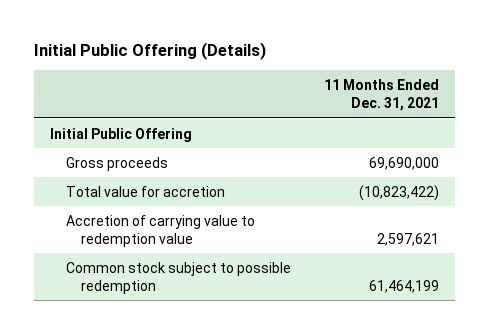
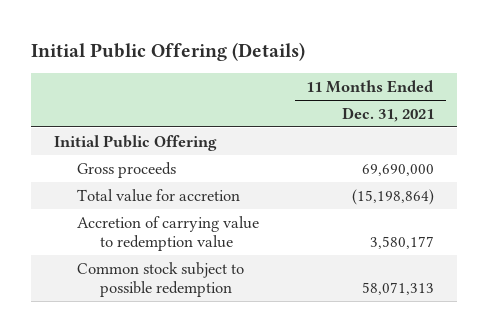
[358,184,439,201] (10,823,422) -> [351,188,434,205] (15,198,864)
[376,232,439,246] 2,597,621 -> [369,236,434,250] 3,580,177
[368,279,439,293] 61,464,199 -> [361,282,434,296] 58,071,313

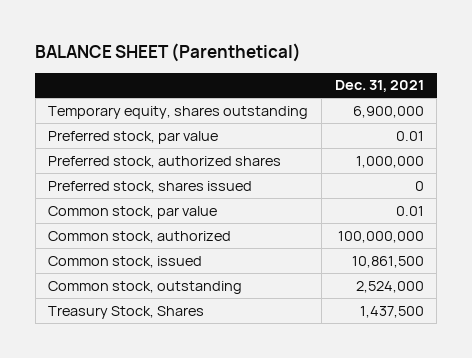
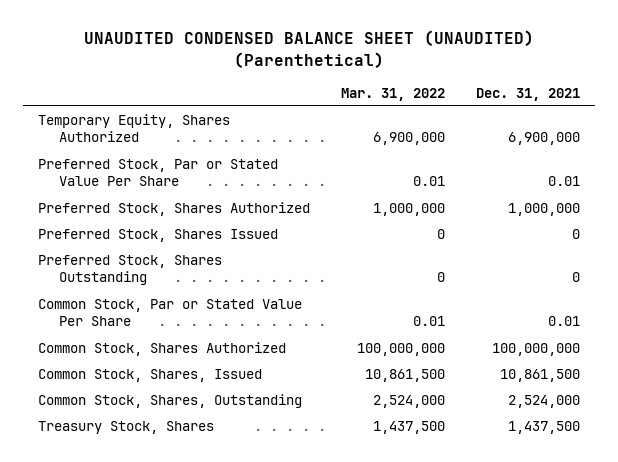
[35,42,302,62] BALANCE SHEET (Parenthetical) -> [84,30,535,68] UNAUDITED CONDENSED BALANCE SHEET (UNAUDITED) (Parenthetical)
none -> [341,87,446,101] Mar. 31, 2022
[48,105,309,119] Temporary equity, shares outstanding -> [38,114,231,143] Temporary Equity, Shares Authorized
[48,130,219,144] Preferred stock, par value -> [38,159,279,187] Preferred Stock, Par or Stated Value Per Share
[48,155,282,168] Preferred stock, authorized shares -> [38,202,311,217] Preferred Stock, Shares Authorized
[48,180,253,193] Preferred stock, shares issued -> [38,229,279,243] Preferred Stock, Shares Issued
none -> [38,255,223,286] Preferred Stock, Shares Outstanding
[48,205,218,219] Common stock, par value -> [38,299,303,327] Common Stock, Par or Stated Value Per Share
[48,230,232,243] Common stock, authorized -> [38,342,287,357] Common Stock, Shares Authorized
[48,255,203,268] Common stock, issued -> [38,369,263,383] Common Stock, Shares, Issued
[48,280,243,294] Common stock, outstanding -> [38,394,303,409] Common Stock, Shares, Outstanding

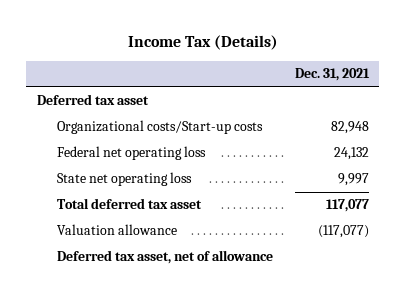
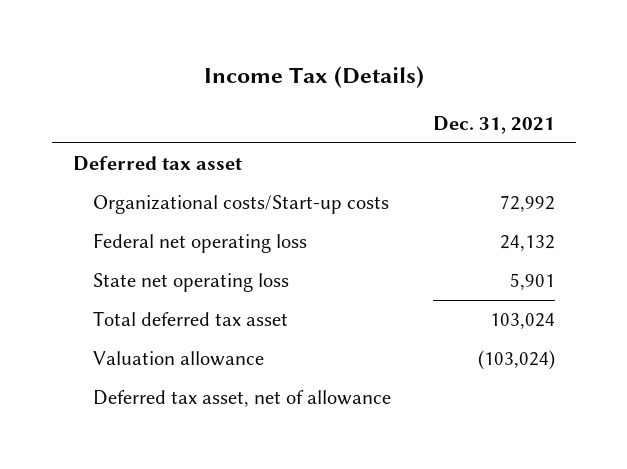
[330,121,369,135] 82,948 -> [499,195,555,213] 72,992
[337,173,369,187] 9,997 -> [509,273,555,291] 5,901
[325,199,369,213] 117,077 -> [489,313,555,330] 103,024
[317,225,369,239] (117,077) -> [477,350,555,371] (103,024)

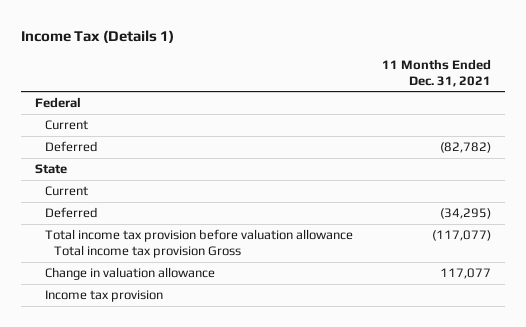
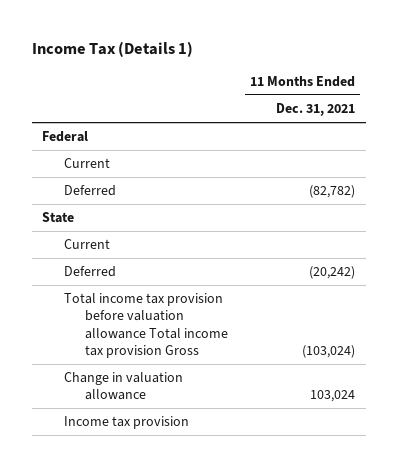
[439,208,491,220] (34,295) -> [309,266,356,280] (20,242)
[431,230,491,242] (117,077) -> [302,344,356,358] (103,024)
[439,268,491,280] 117,077 -> [310,390,356,403] 103,024

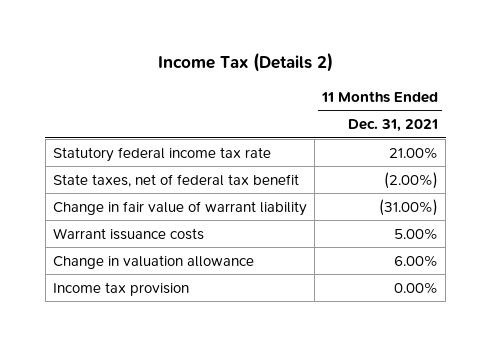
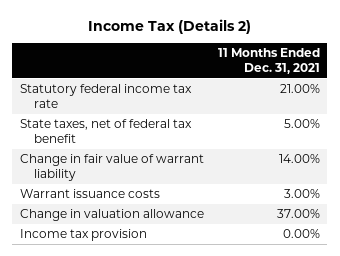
[384,171,439,189] (2.00%) -> [284,119,321,129] 5.00%
[379,198,439,216] (31.00%) -> [279,154,321,164] 14.00%
[394,227,439,240] 5.00% -> [284,189,321,199] 3.00%
[394,254,439,267] 6.00% -> [277,209,321,219] 37.00%

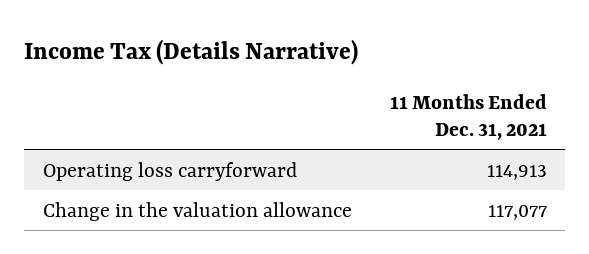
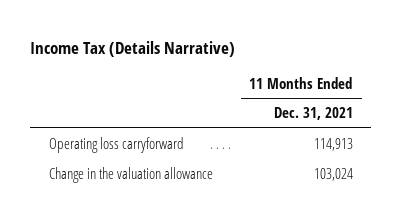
[487,204,547,220] 117,077 -> [313,168,353,182] 103,024

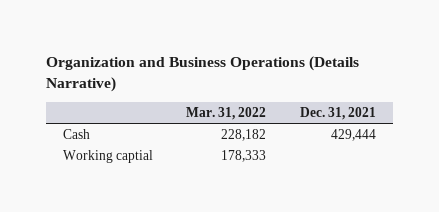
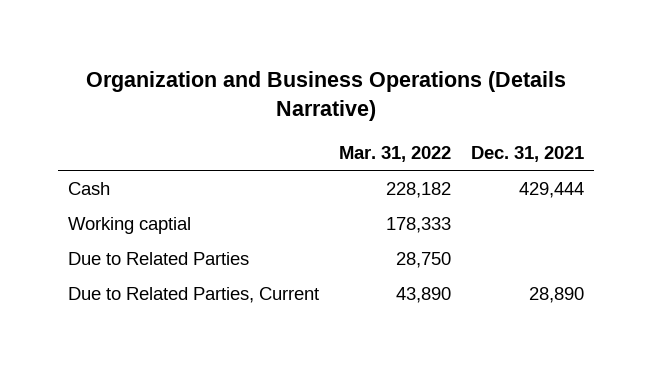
none -> [68,251,250,265] Due to Related Parties
none -> [68,286,320,303] Due to Related Parties, Current

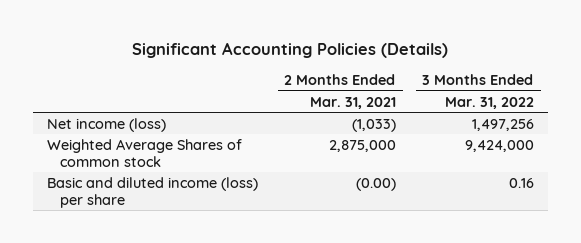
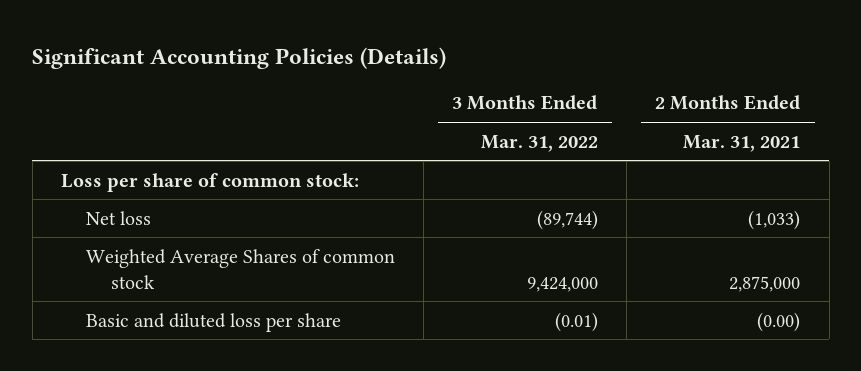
none -> [61,172,360,192] Loss per share of common stock:
[46,117,166,132] Net income (loss) -> [85,210,151,225] Net loss
[471,118,534,131] 1,497,256 -> [536,209,598,230] (89,744)
[46,176,258,208] Basic and diluted income (loss) per share -> [85,312,341,332] Basic and diluted loss per share
[508,177,534,188] 0.16 -> [554,311,598,332] (0.01)

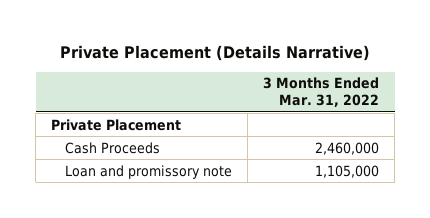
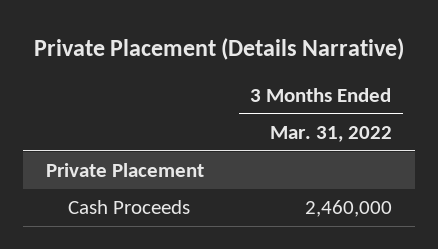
[64,164,232,179] Loan and promissory note -> none

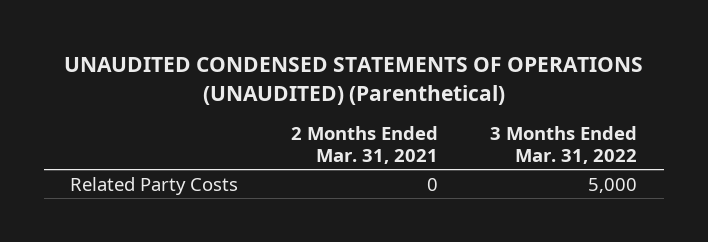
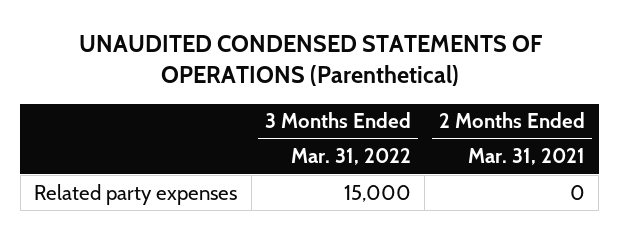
[63,57,643,105] UNAUDITED CONDENSED STATEMENTS OF OPERATIONS (UNAUDITED) (Parenthetical) -> [78,34,542,87] UNAUDITED CONDENSED STATEMENTS OF OPERATIONS (Parenthetical)
[70,176,239,195] Related Party Costs -> [34,183,238,205] Related party expenses
[588,177,638,193] 5,000 -> [344,184,412,202] 15,000

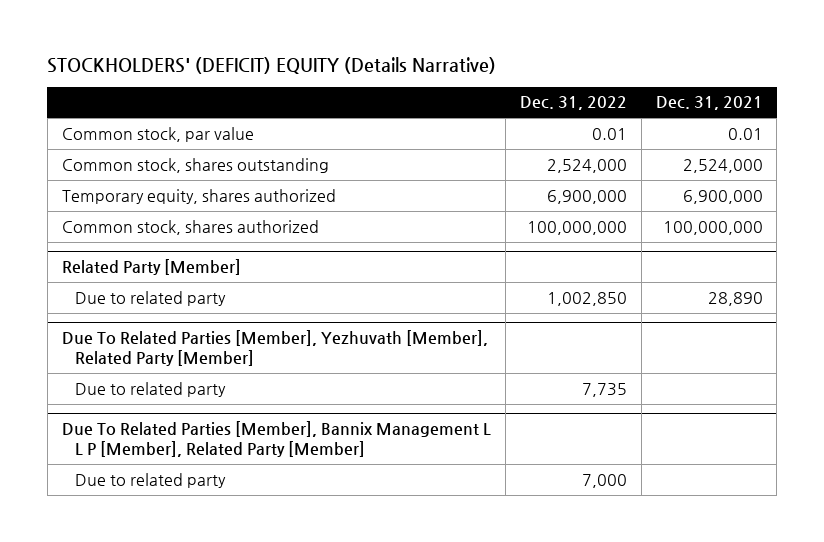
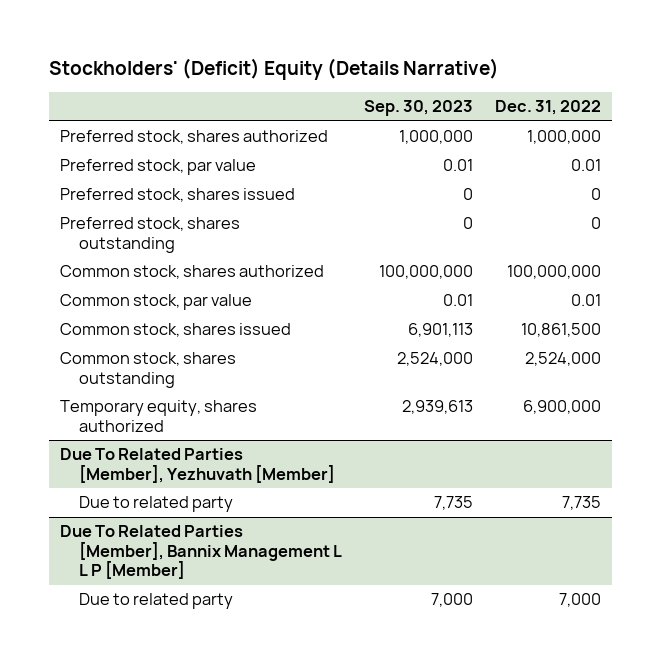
[47,57,497,75] STOCKHOLDERS' (DEFICIT) EQUITY (Details Narrative) -> [49,58,500,81] Stockholders' (Deficit) Equity (Details Narrative)
[655,96,763,111] Dec. 31, 2021 -> none
none -> [363,100,473,117] Sep. 30, 2023
none -> [60,130,329,145] Preferred stock, shares authorized
none -> [60,159,257,176] Preferred stock, par value
none -> [60,188,296,203] Preferred stock, shares issued
none -> [60,217,241,253] Preferred stock, shares outstanding
[61,219,319,235] Common stock, shares authorized -> [60,265,325,280] Common stock, shares authorized
none -> [60,323,292,338] Common stock, shares issued
[61,259,241,276] Related Party [Member] -> none
[75,290,227,306] Due to related party -> none
[61,330,488,366] Due To Related Parties [Member], Yezhuvath [Member], Related Party [Member] -> [60,448,335,483] Due To Related Parties [Member], Yezhuvath [Member]
[61,421,491,457] Due To Related Parties [Member], Bannix Management L L P [Member], Related Party [Member] -> [60,525,342,580] Due To Related Parties [Member], Bannix Management L L P [Member]

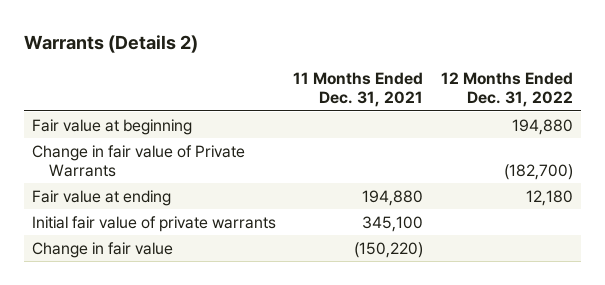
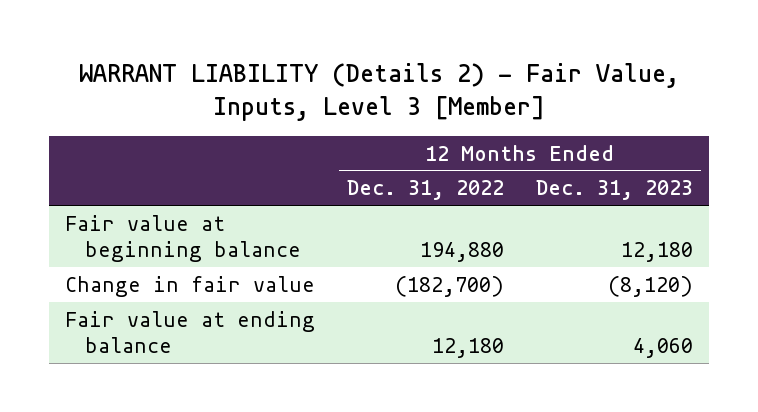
[23,34,198,53] Warrants (Details 2) -> [78,62,679,121] WARRANT LIABILITY (Details 2) - Fair Value, Inputs, Level 3 [Member]
[293,71,424,108] 11 Months Ended Dec. 31, 2021 -> none
none -> [535,180,693,201] Dec. 31, 2023
[32,215,277,232] Initial fair value of private warrants -> none
[32,241,174,258] Change in fair value -> none
[32,118,193,135] Fair value at beginning -> [64,214,302,262] Fair value at beginning balance
[32,144,246,178] Change in fair value of Private Warrants -> [64,275,315,297] Change in fair value
[32,189,172,206] Fair value at ending -> [64,310,315,353] Fair value at ending balance

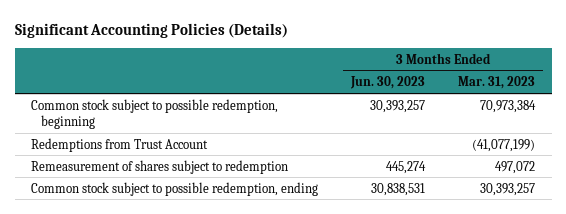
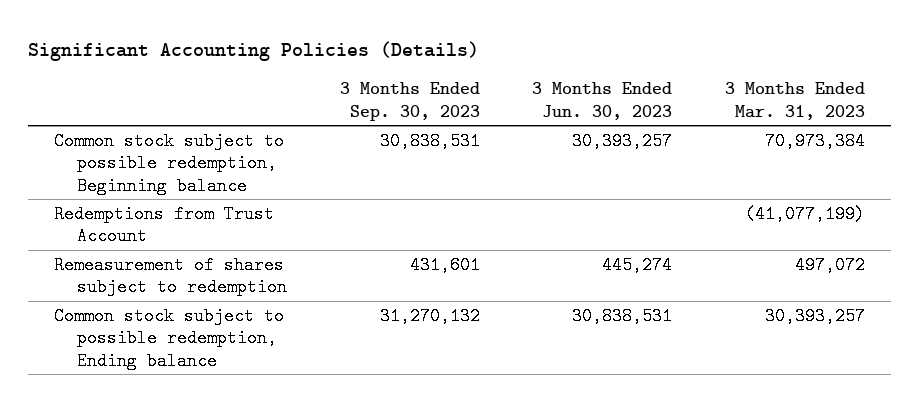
none -> [339,82,480,121] 3 Months Ended Sep. 30, 2023
[31,98,279,130] Common stock subject to possible redemption, beginning -> [53,131,284,195] Common stock subject to possible redemption, Beginning balance
[31,181,319,196] Common stock subject to possible redemption, ending -> [53,306,284,370] Common stock subject to possible redemption, Ending balance

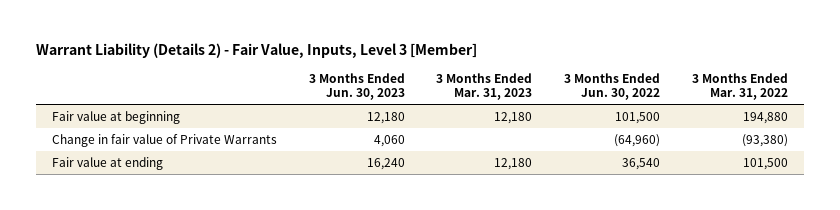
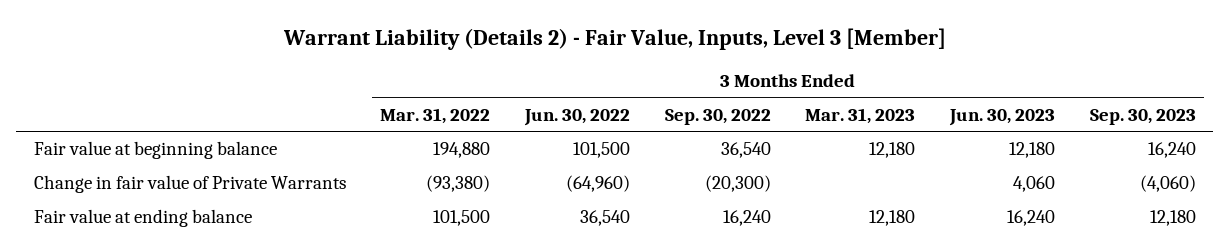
none -> [664,108,771,125] Sep. 30, 2022
none -> [1089,108,1196,125] Sep. 30, 2023
[51,110,180,124] Fair value at beginning -> [33,141,277,160] Fair value at beginning balance
[51,156,163,170] Fair value at ending -> [33,209,252,228] Fair value at ending balance

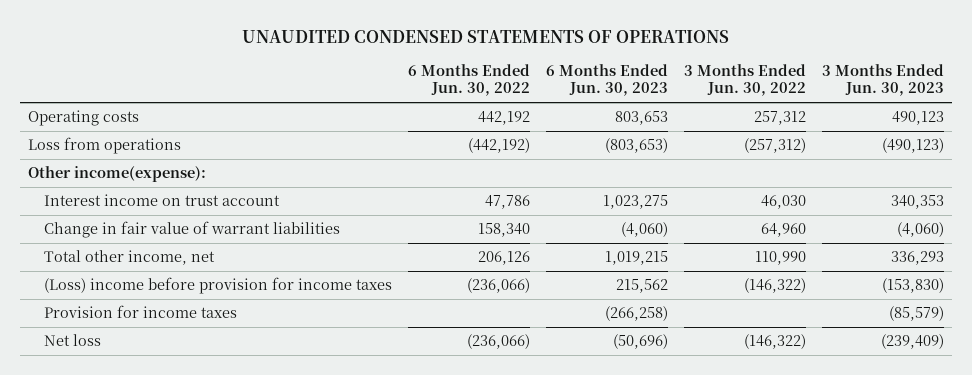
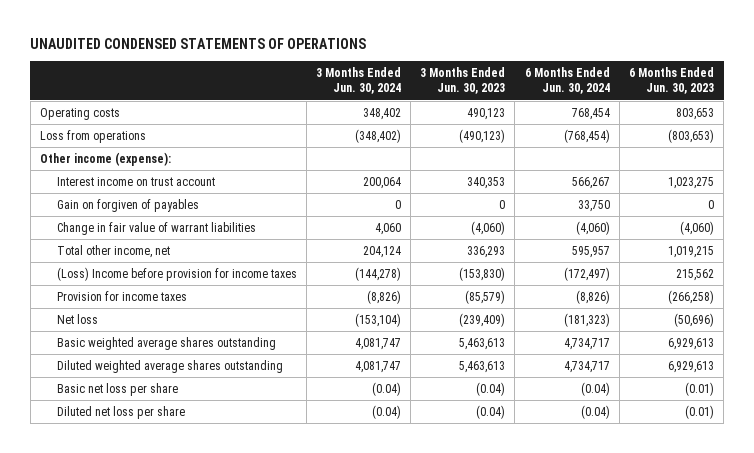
[408,64,531,97] 6 Months Ended Jun. 30, 2022 -> none
[683,64,806,97] 3 Months Ended Jun. 30, 2022 -> none
none -> [315,66,401,95] 3 Months Ended Jun. 30, 2024
none -> [524,66,610,95] 6 Months Ended Jun. 30, 2024
[27,166,206,183] Other income(expense): -> [39,151,171,166] Other income (expense):
none -> [56,198,199,212] Gain on forgiven of payables
[44,277,393,295] (Loss) income before provision for income taxes -> [56,266,297,281] (Loss) Income before provision for income taxes
none -> [56,336,276,350] Basic weighted average shares outstanding
none -> [56,359,283,373] Diluted weighted average shares outstanding
none -> [56,382,178,396] Basic net loss per share
none -> [56,405,185,419] Diluted net loss per share

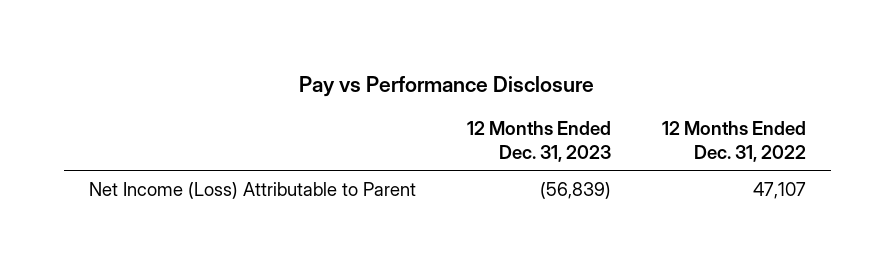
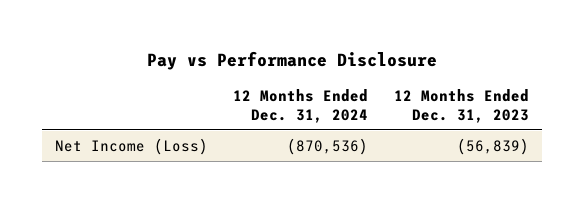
[661,121,806,162] 12 Months Ended Dec. 31, 2022 -> none
none -> [233,89,369,124] 12 Months Ended Dec. 31, 2024
[89,182,417,200] Net Income (Loss) Attributable to Parent -> [55,138,209,156] Net Income (Loss)

